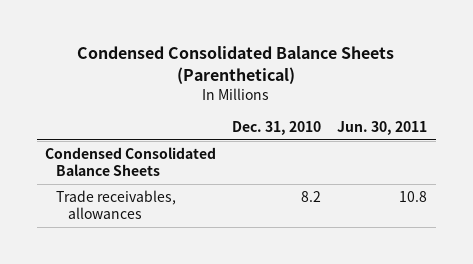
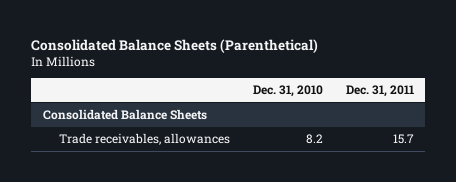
[77,45,395,84] Condensed Consolidated Balance Sheets (Parenthetical) -> [31,38,319,53] Consolidated Balance Sheets (Parenthetical)
[337,120,428,135] Jun. 30, 2011 -> none
none -> [345,84,414,97] Dec. 31, 2011
[45,147,217,176] Condensed Consolidated Balance Sheets -> [42,109,207,121] Consolidated Balance Sheets

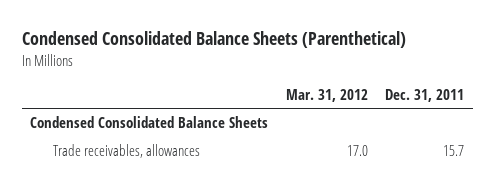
[31,38,319,53] Consolidated Balance Sheets (Parenthetical) -> [21,31,406,49] Condensed Consolidated Balance Sheets (Parenthetical)
[252,84,323,97] Dec. 31, 2010 -> none
none -> [285,88,368,102] Mar. 31, 2012
[42,109,207,121] Consolidated Balance Sheets -> [30,116,269,129] Condensed Consolidated Balance Sheets

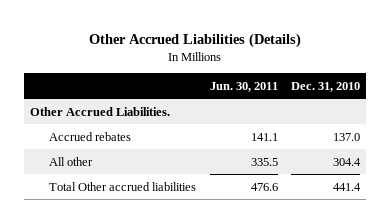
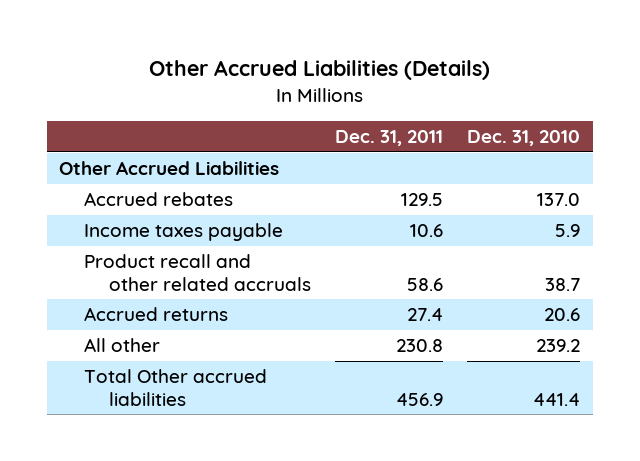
[209,82,278,93] Jun. 30, 2011 -> none
none -> [335,129,444,146] Dec. 31, 2011
[30,106,171,116] Other Accrued Liabilities. -> [59,161,280,176] Other Accrued Liabilities
none -> [84,223,284,242] Income taxes payable
none -> [84,254,312,291] Product recall and other related accruals
none -> [84,307,229,322] Accrued returns
[332,157,361,166] 304.4 -> [536,339,581,353] 239.2

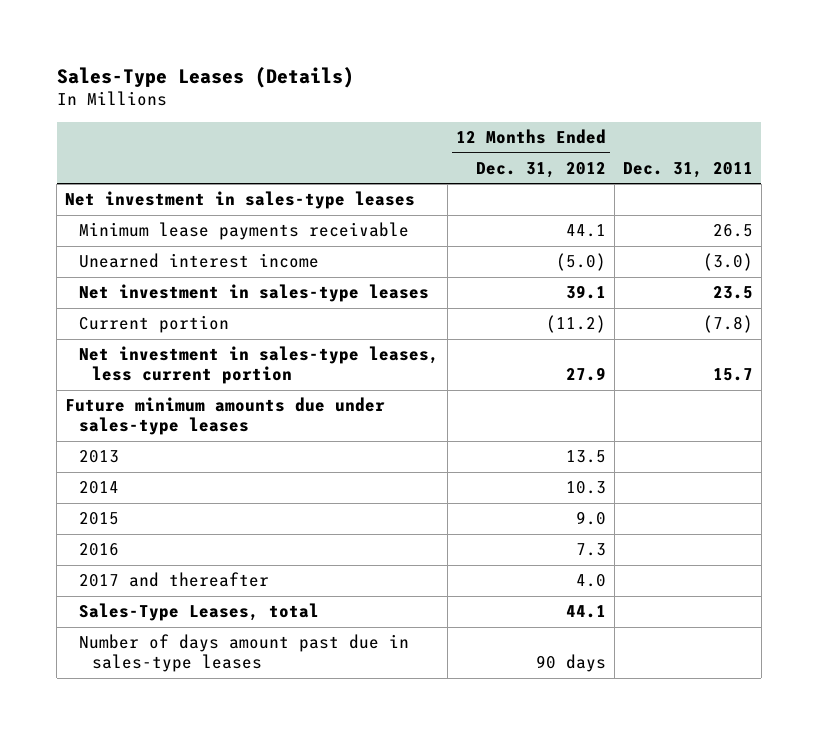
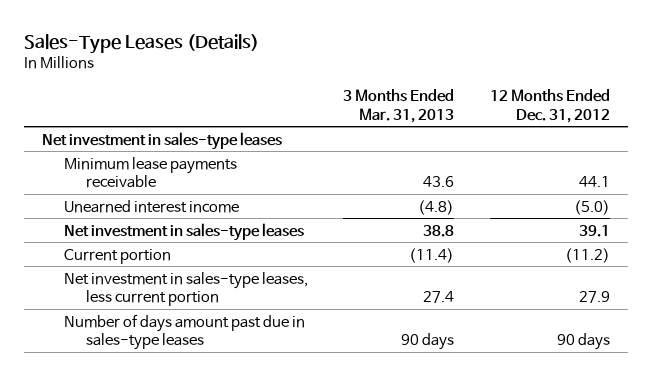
[622,162,753,179] Dec. 31, 2011 -> none
none -> [343,88,455,123] 3 Months Ended Mar. 31, 2013
[65,397,386,436] Future minimum amounts due under sales-type leases -> none
[78,450,119,464] 2013 -> none
[78,481,119,495] 2014 -> none
[78,512,119,526] 2015 -> none
[78,543,119,557] 2016 -> none
[78,572,269,588] 2017 and thereafter -> none
[78,603,319,622] Sales-Type Leases, total -> none

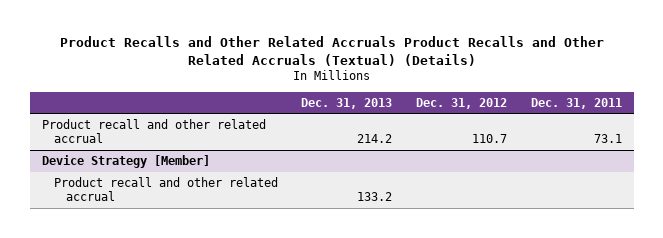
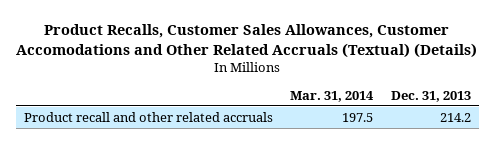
[59,36,604,66] Product Recalls and Other Related Accruals Product Recalls and Other Related Accruals (Textual) (Details) -> [16,24,478,59] Product Recalls, Customer Sales Allowances, Customer Accomodations and Other Related Accruals (Textual) (Details)
[416,97,508,109] Dec. 31, 2012 -> none
[530,97,622,109] Dec. 31, 2011 -> none
none -> [290,91,375,103] Mar. 31, 2014
[41,154,210,168] Device Strategy [Member] -> none
[53,176,278,202] Product recall and other related accrual -> none
[41,118,266,144] Product recall and other related accrual -> [24,111,274,122] Product recall and other related accruals

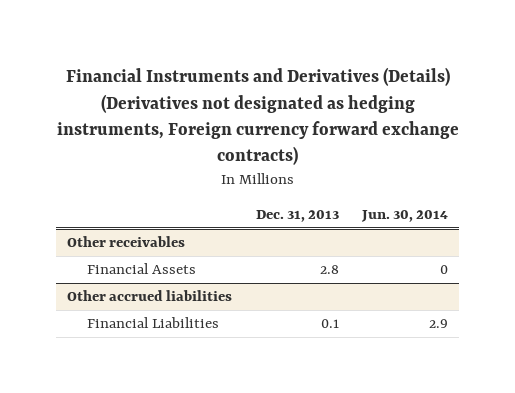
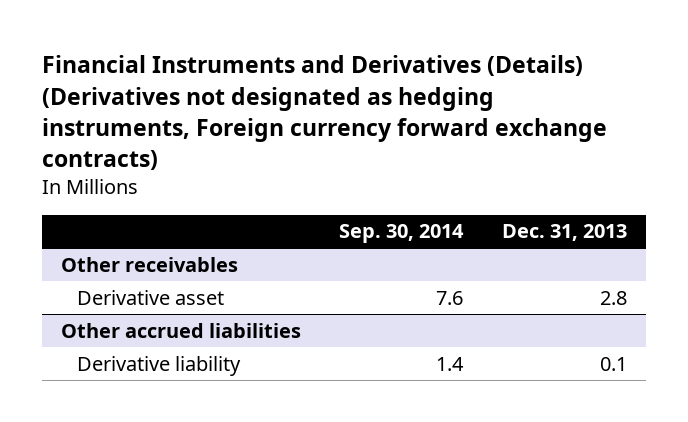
[360,210,448,223] Jun. 30, 2014 -> none
none -> [339,224,465,244] Sep. 30, 2014
[87,263,197,275] Financial Assets -> [77,289,225,305] Derivative asset
[87,317,220,329] Financial Liabilities -> [77,355,242,376] Derivative liability

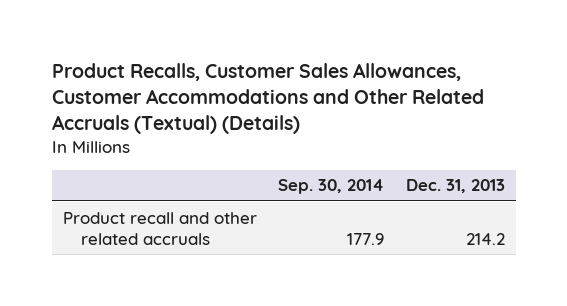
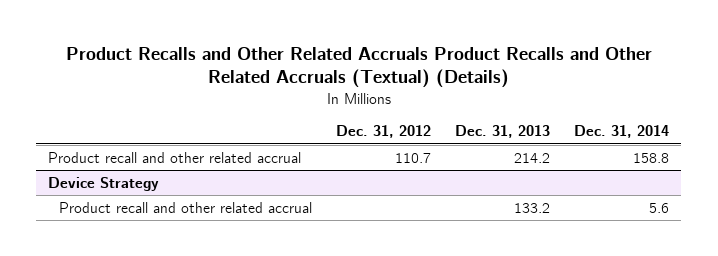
[51,62,484,135] Product Recalls, Customer Sales Allowances, Customer Accommodations and Other Related Accruals (Textual) (Details) -> [65,46,652,89] Product Recalls and Other Related Accruals Product Recalls and Other Related Accruals (Textual) (Details)
[278,179,385,195] Sep. 30, 2014 -> none
none -> [336,125,432,139] Dec. 31, 2012
none -> [574,125,670,139] Dec. 31, 2014
[62,211,257,245] Product recall and other related accruals -> [48,151,302,163] Product recall and other related accrual
none -> [48,176,160,191] Device Strategy
none -> [59,201,313,213] Product recall and other related accrual

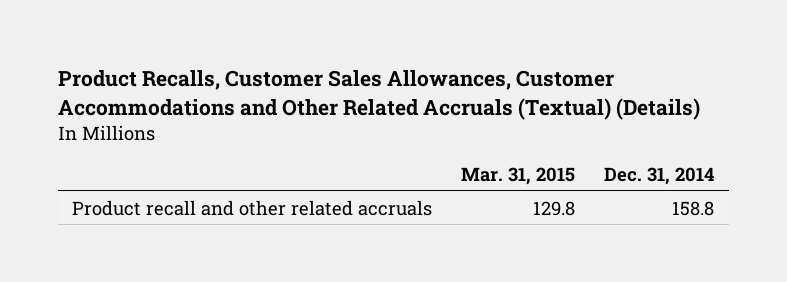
[65,46,652,89] Product Recalls and Other Related Accruals Product Recalls and Other Related Accruals (Textual) (Details) -> [57,70,700,120] Product Recalls, Customer Sales Allowances, Customer Accommodations and Other Related Accruals (Textual) (Details)
[336,125,432,139] Dec. 31, 2012 -> none
[455,125,551,139] Dec. 31, 2013 -> none
none -> [461,167,576,186] Mar. 31, 2015
[48,176,160,191] Device Strategy -> none
[59,201,313,213] Product recall and other related accrual -> none
[48,151,302,163] Product recall and other related accrual -> [72,199,433,216] Product recall and other related accruals

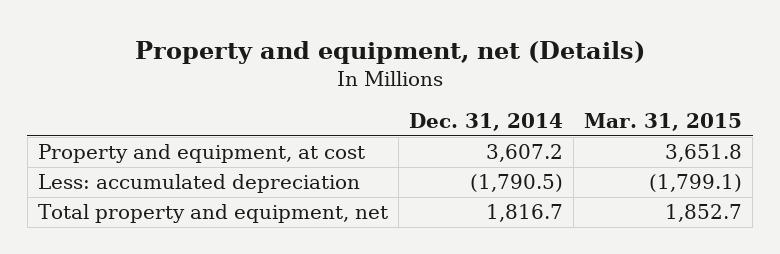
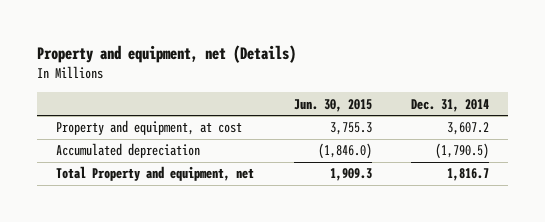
[584,113,743,132] Mar. 31, 2015 -> none
none -> [293,98,372,112] Jun. 30, 2015
[37,174,360,194] Less: accumulated depreciation -> [56,143,201,159] Accumulated depreciation
[37,204,388,224] Total property and equipment, net -> [56,166,255,182] Total Property and equipment, net

